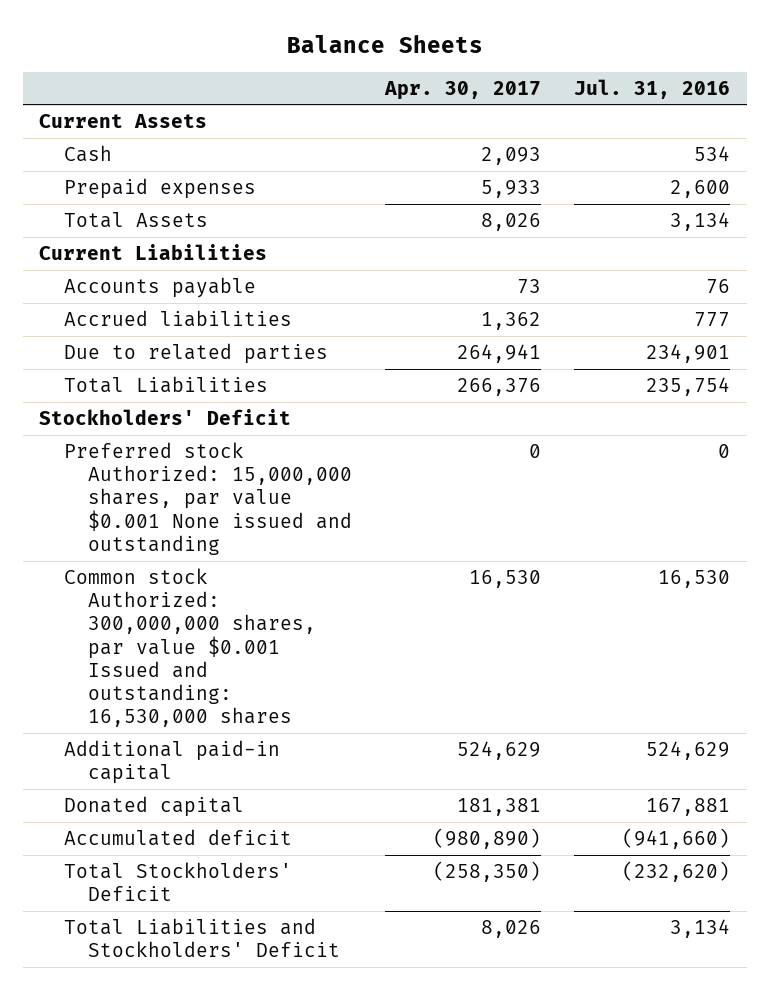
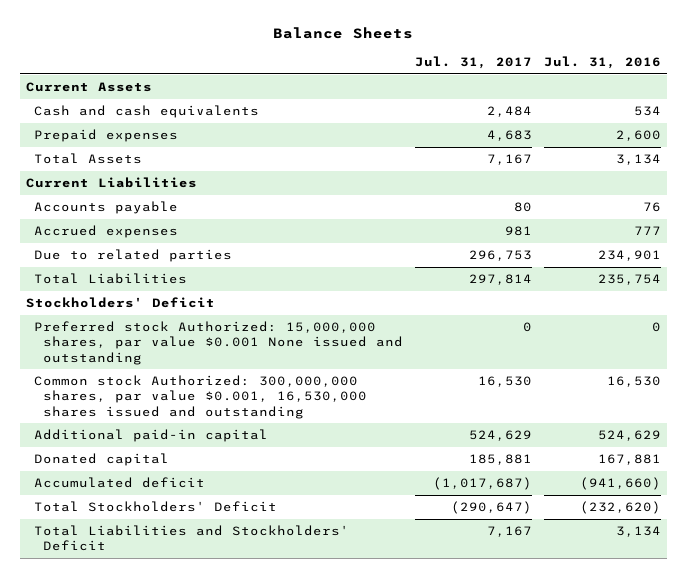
[384,80,542,100] Apr. 30, 2017 -> none
none -> [414,55,532,69] Jul. 31, 2017
[63,145,112,163] Cash -> [34,104,260,118] Cash and cash equivalents
[63,310,292,328] Accrued liabilities -> [34,224,179,238] Accrued expenses
[63,568,317,728] Common stock Authorized: 300,000,000 shares, par value $0.001 Issued and outstanding: 16,530,000 shares -> [34,374,367,419] Common stock Authorized: 300,000,000 shares, par value $0.001, 16,530,000 shares issued and outstanding

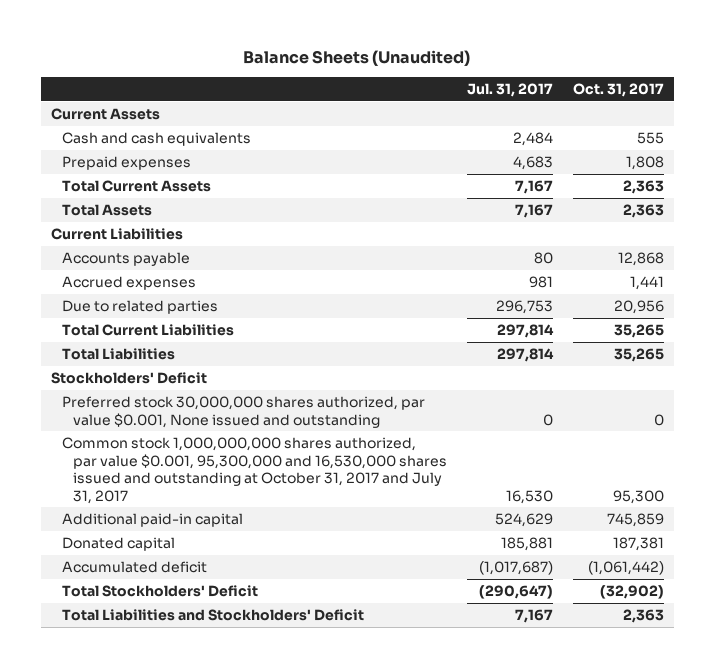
[273,27,414,40] Balance Sheets -> [243,50,471,67] Balance Sheets (Unaudited)
[544,55,662,69] Jul. 31, 2016 -> none
none -> [572,83,664,98] Oct. 31, 2017
none -> [62,179,212,192] Total Current Assets
none -> [62,323,235,336] Total Current Liabilities
[34,320,403,365] Preferred stock Authorized: 15,000,000 shares, par value $0.001 None issued and outstanding -> [62,395,426,428] Preferred stock 30,000,000 shares authorized, par value $0.001, None issued and outstanding
[34,374,367,419] Common stock Authorized: 300,000,000 shares, par value $0.001, 16,530,000 shares issued and outstanding -> [62,436,448,504] Common stock 1,000,000,000 shares authorized, par value $0.001, 95,300,000 and 16,530,000 shares issued and outstanding at October 31, 2017 and July 31, 2017

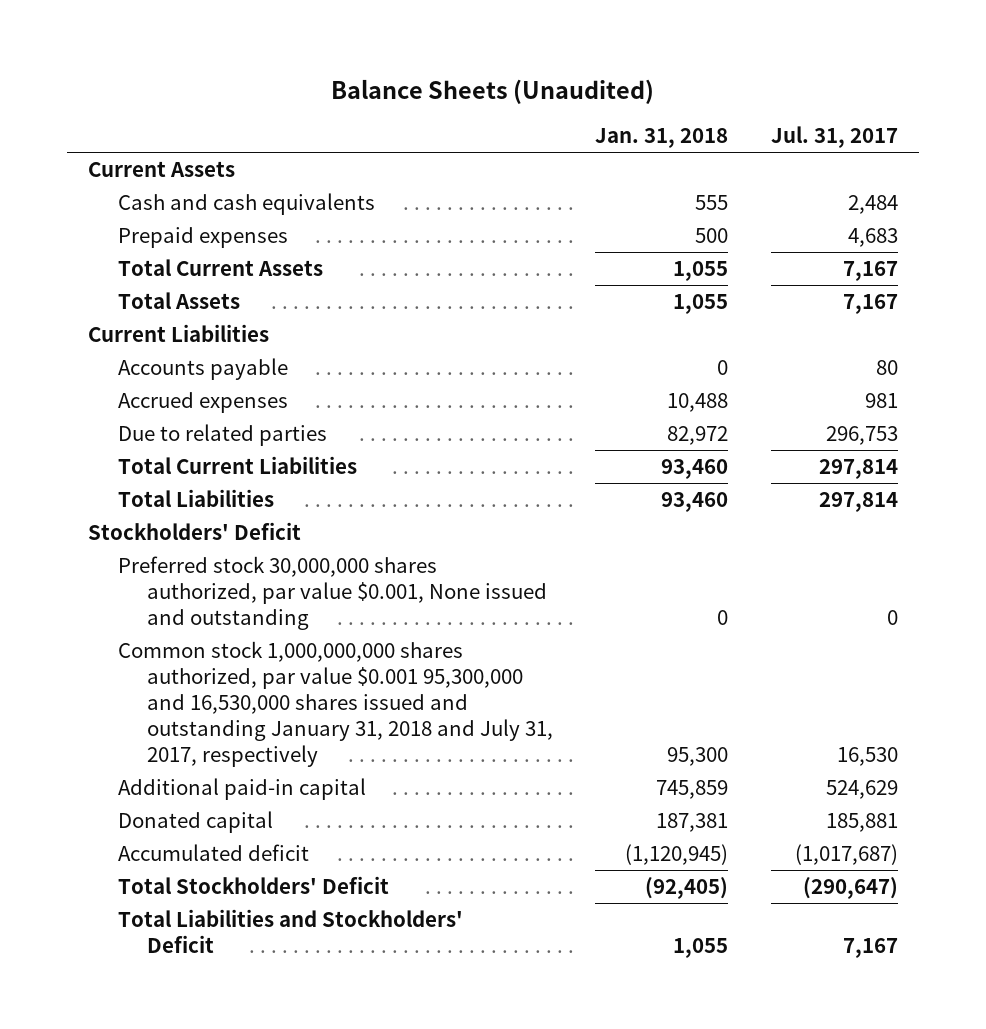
[572,83,664,98] Oct. 31, 2017 -> none
none -> [595,128,729,149] Jan. 31, 2018
[62,436,448,504] Common stock 1,000,000,000 shares authorized, par value $0.001, 95,300,000 and 16,530,000 shares issued and outstanding at October 31, 2017 and July 31, 2017 -> [117,640,554,767] Common stock 1,000,000,000 shares authorized, par value $0.001 95,300,000 and 16,530,000 shares issued and outstanding January 31, 2018 and July 31, 2017, respectively

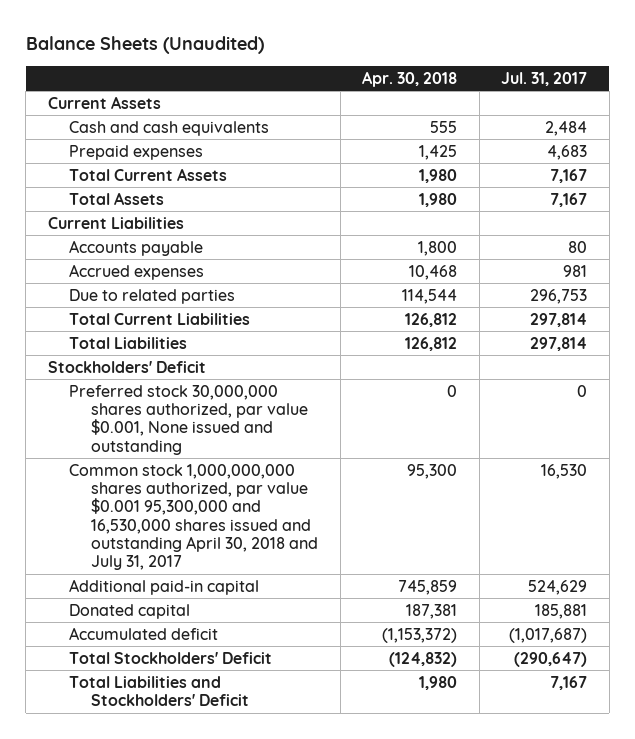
[595,128,729,149] Jan. 31, 2018 -> none
none -> [362,70,458,87] Apr. 30, 2018
[117,640,554,767] Common stock 1,000,000,000 shares authorized, par value $0.001 95,300,000 and 16,530,000 shares issued and outstanding January 31, 2018 and July 31, 2017, respectively -> [69,463,319,571] Common stock 1,000,000,000 shares authorized, par value $0.001 95,300,000 and 16,530,000 shares issued and outstanding April 30, 2018 and July 31, 2017

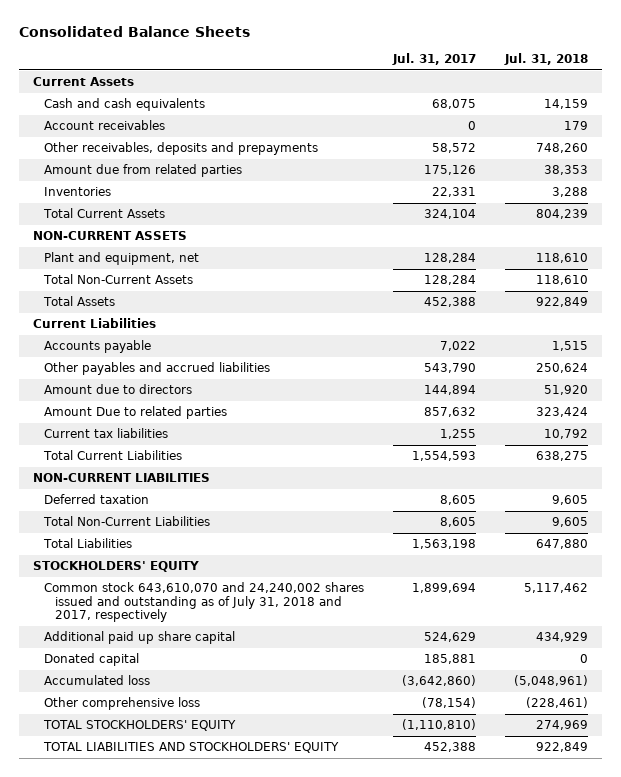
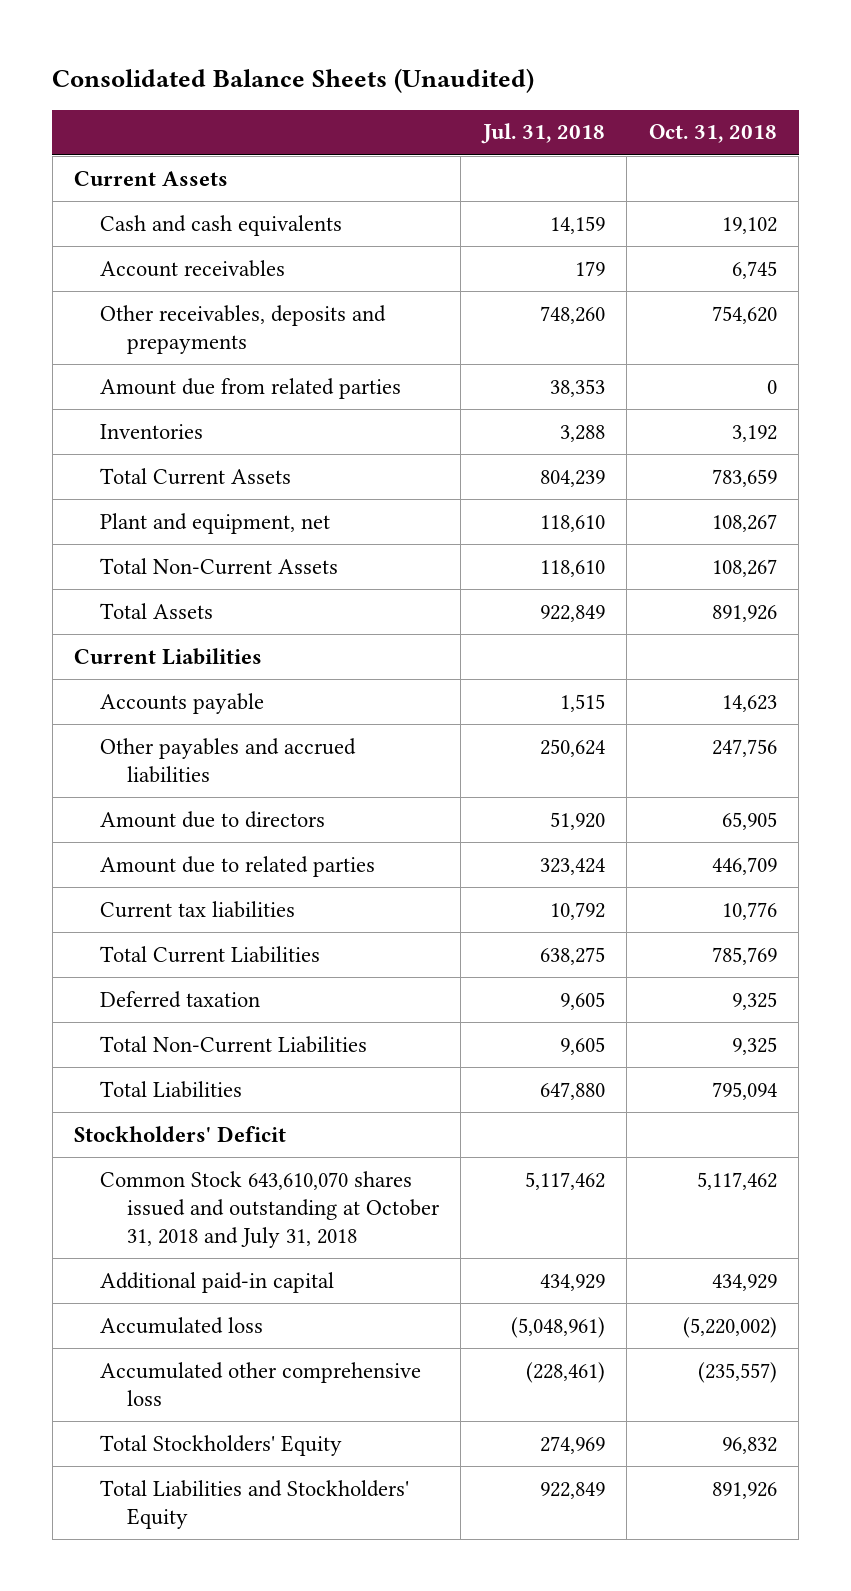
[18,25,250,37] Consolidated Balance Sheets -> [52,68,535,94] Consolidated Balance Sheets (Unaudited)
[392,53,477,66] Jul. 31, 2017 -> none
none -> [648,124,777,144] Oct. 31, 2018
[33,231,188,241] NON-CURRENT ASSETS -> none
[44,406,228,420] Amount Due to related parties -> [100,855,376,877] Amount due to related parties
[33,473,211,483] NON-CURRENT LIABILITIES -> none
[44,653,140,667] Donated capital -> none
[33,561,200,573] STOCKHOLDERS' EQUITY -> [74,1125,287,1142] Stockholders' Deficit
[44,582,365,623] Common stock 643,610,070 and 24,240,002 shares issued and outstanding as of July 31, 2018 and 2017, respectively -> [100,1170,440,1248] Common Stock 643,610,070 shares issued and outstanding at October 31, 2018 and July 31, 2018
[44,631,236,645] Additional paid up share capital -> [100,1271,335,1293] Additional paid-in capital
[44,697,201,711] Other comprehensive loss -> [100,1361,422,1406] Accumulated other comprehensive loss
[43,720,237,732] TOTAL STOCKHOLDERS' EQUITY -> [100,1434,343,1456] Total Stockholders' Equity
[43,742,340,754] TOTAL LIABILITIES AND STOCKHOLDERS' EQUITY -> [100,1479,410,1529] Total Liabilities and Stockholders' Equity

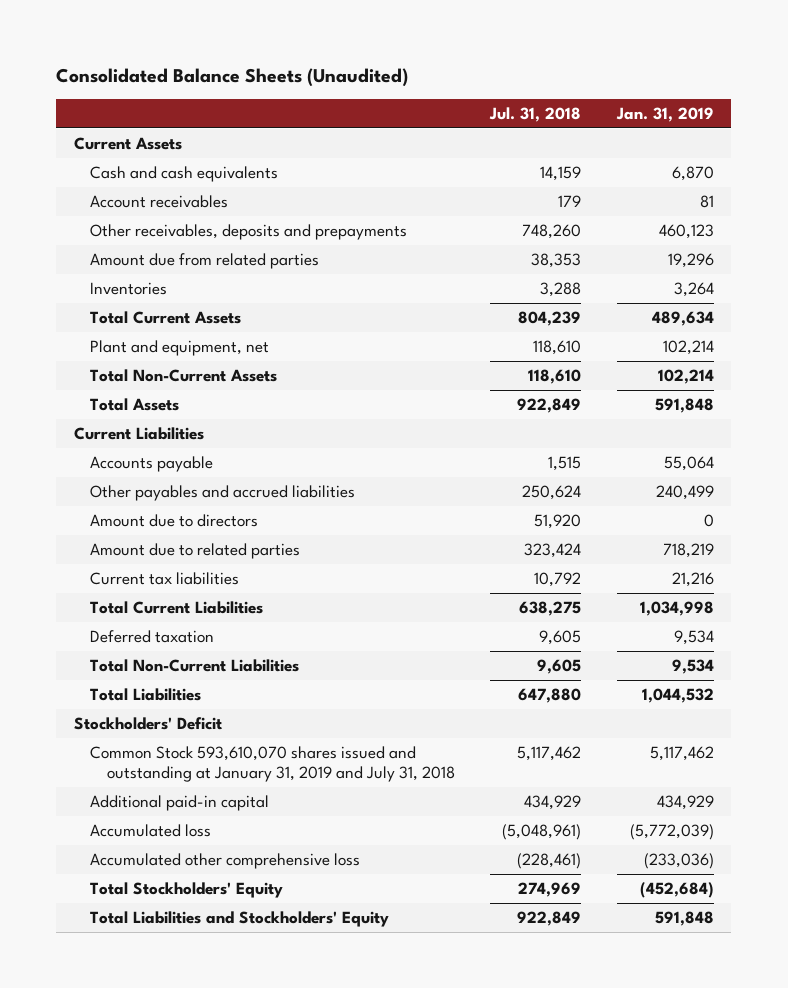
[648,124,777,144] Oct. 31, 2018 -> none
none -> [615,106,714,122] Jan. 31, 2019
[100,1170,440,1248] Common Stock 643,610,070 shares issued and outstanding at October 31, 2018 and July 31, 2018 -> [90,745,455,783] Common Stock 593,610,070 shares issued and outstanding at January 31, 2019 and July 31, 2018

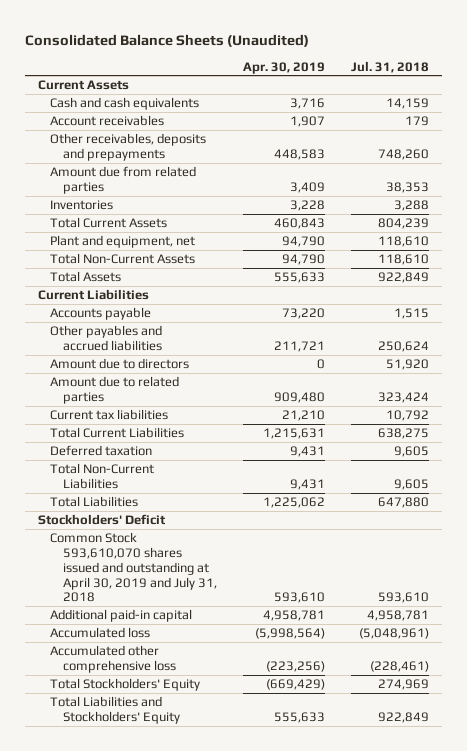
[615,106,714,122] Jan. 31, 2019 -> none
none -> [243,61,326,74] Apr. 30, 2019
[90,745,455,783] Common Stock 593,610,070 shares issued and outstanding at January 31, 2019 and July 31, 2018 -> [50,532,218,603] Common Stock 593,610,070 shares issued and outstanding at April 30, 2019 and July 31, 2018
[517,745,582,761] 5,117,462 -> [378,592,430,604] 593,610
[524,794,582,810] 434,929 -> [367,610,430,622] 4,958,781

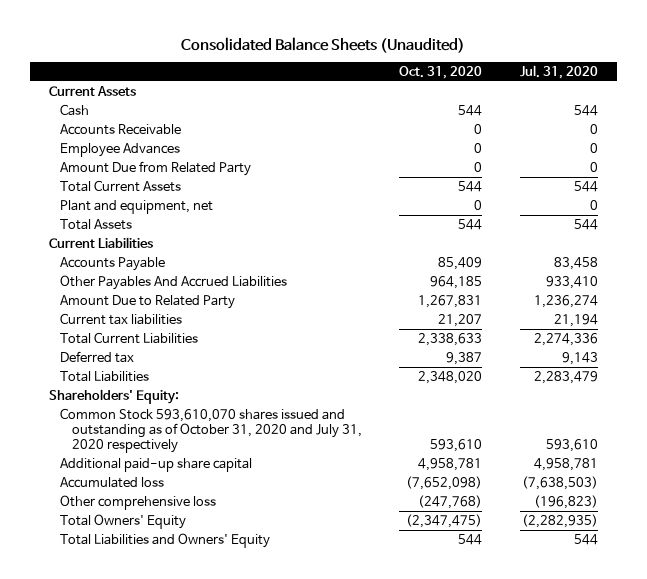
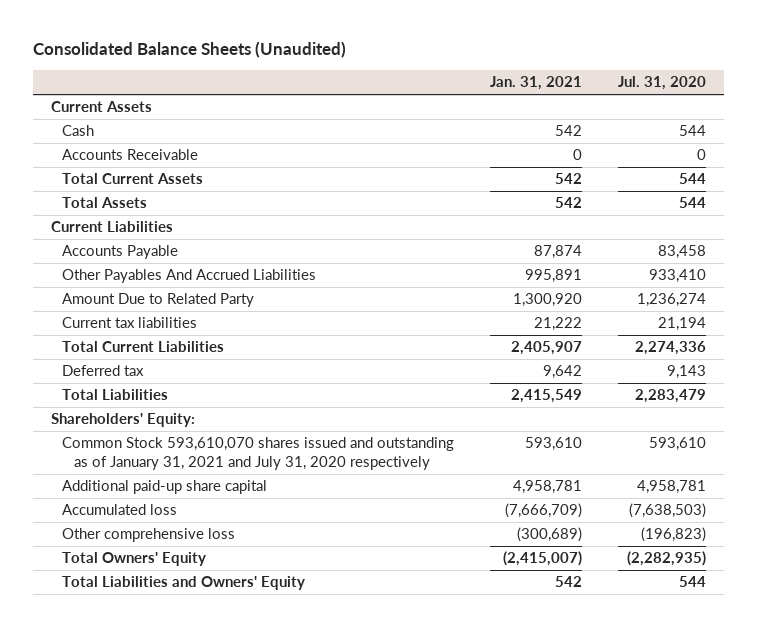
[399,65,483,79] Oct. 31, 2020 -> none
none -> [490,76,583,91] Jan. 31, 2021
[60,142,181,157] Employee Advances -> none
[60,160,252,176] Amount Due from Related Party -> none
[60,199,214,214] Plant and equipment, net -> none
[60,407,363,454] Common Stock 593,610,070 shares issued and outstanding as of October 31, 2020 and July 31, 2020 respectively -> [62,437,455,470] Common Stock 593,610,070 shares issued and outstanding as of January 31, 2021 and July 31, 2020 respectively

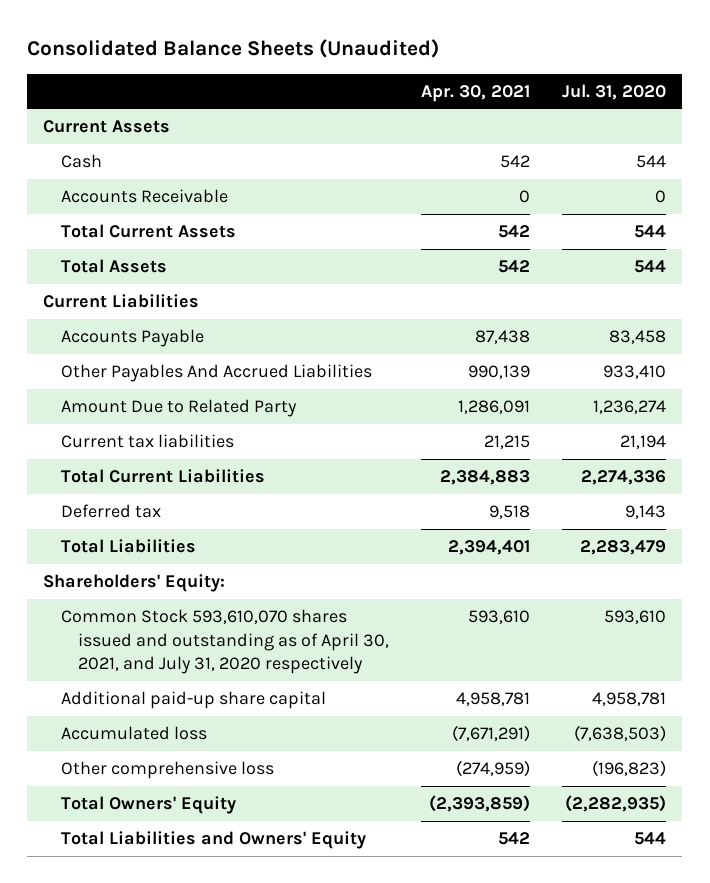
[490,76,583,91] Jan. 31, 2021 -> none
none -> [420,84,530,102] Apr. 30, 2021
[62,437,455,470] Common Stock 593,610,070 shares issued and outstanding as of January 31, 2021 and July 31, 2020 respectively -> [60,609,389,675] Common Stock 593,610,070 shares issued and outstanding as of April 30, 2021, and July 31, 2020 respectively

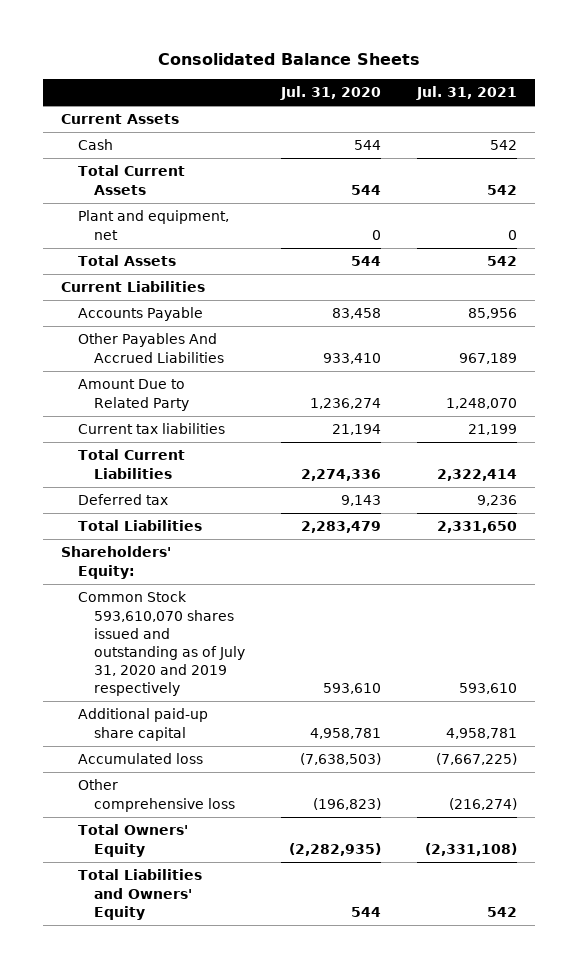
[27,39,440,59] Consolidated Balance Sheets (Unaudited) -> [157,52,420,65] Consolidated Balance Sheets
[420,84,530,102] Apr. 30, 2021 -> none
none -> [416,86,518,101] Jul. 31, 2021
[60,189,228,204] Accounts Receivable -> none
none -> [77,210,229,240] Plant and equipment, net
[60,609,389,675] Common Stock 593,610,070 shares issued and outstanding as of April 30, 2021, and July 31, 2020 respectively -> [77,591,246,697] Common Stock 593,610,070 shares issued and outstanding as of July 31, 2020 and 2019 respectively

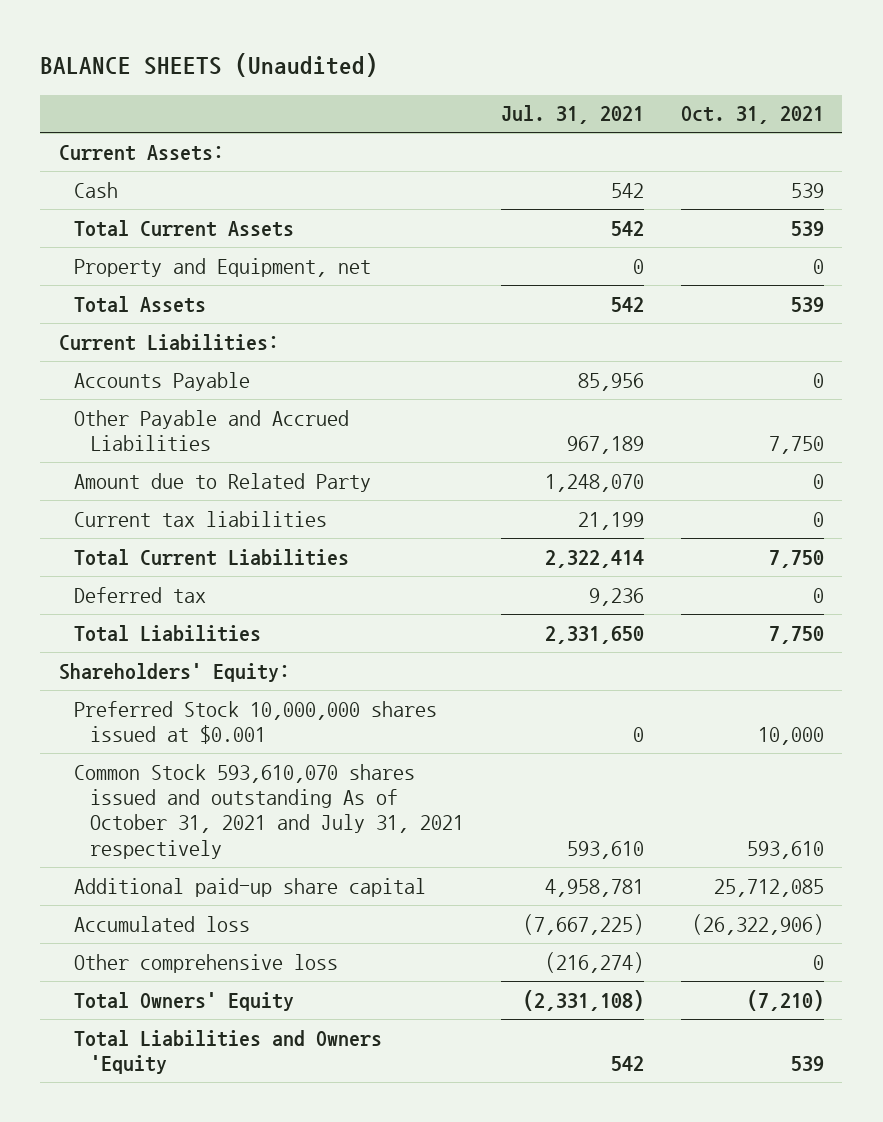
[157,52,420,65] Consolidated Balance Sheets -> [40,53,379,78] BALANCE SHEETS (Unaudited)
[280,86,382,101] Jul. 31, 2020 -> none
none -> [680,106,824,125] Oct. 31, 2021
[60,114,179,125] Current Assets -> [58,144,224,161] Current Assets:
[77,210,229,240] Plant and equipment, net -> [74,257,372,277] Property and Equipment, net
[60,281,205,293] Current Liabilities -> [58,333,279,351] Current Liabilities:
[77,333,225,363] Other Payables And Accrued Liabilities -> [74,409,350,452] Other Payable and Accrued Liabilities
[77,379,190,411] Amount Due to Related Party -> [74,472,372,492] Amount due to Related Party
none -> [74,700,438,745] Preferred Stock 10,000,000 shares issued at $0.001
[77,591,246,697] Common Stock 593,610,070 shares issued and outstanding as of July 31, 2020 and 2019 respectively -> [74,763,464,859] Common Stock 593,610,070 shares issued and outstanding As of October 31, 2021 and July 31, 2021 respectively
[77,869,202,920] Total Liabilities and Owners' Equity -> [74,1029,383,1075] Total Liabilities and Owners 'Equity

